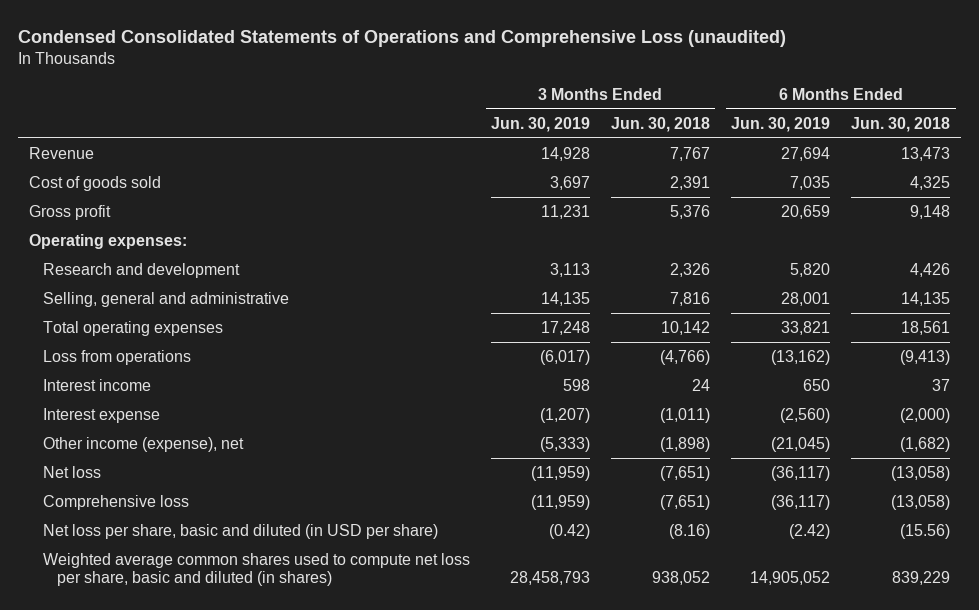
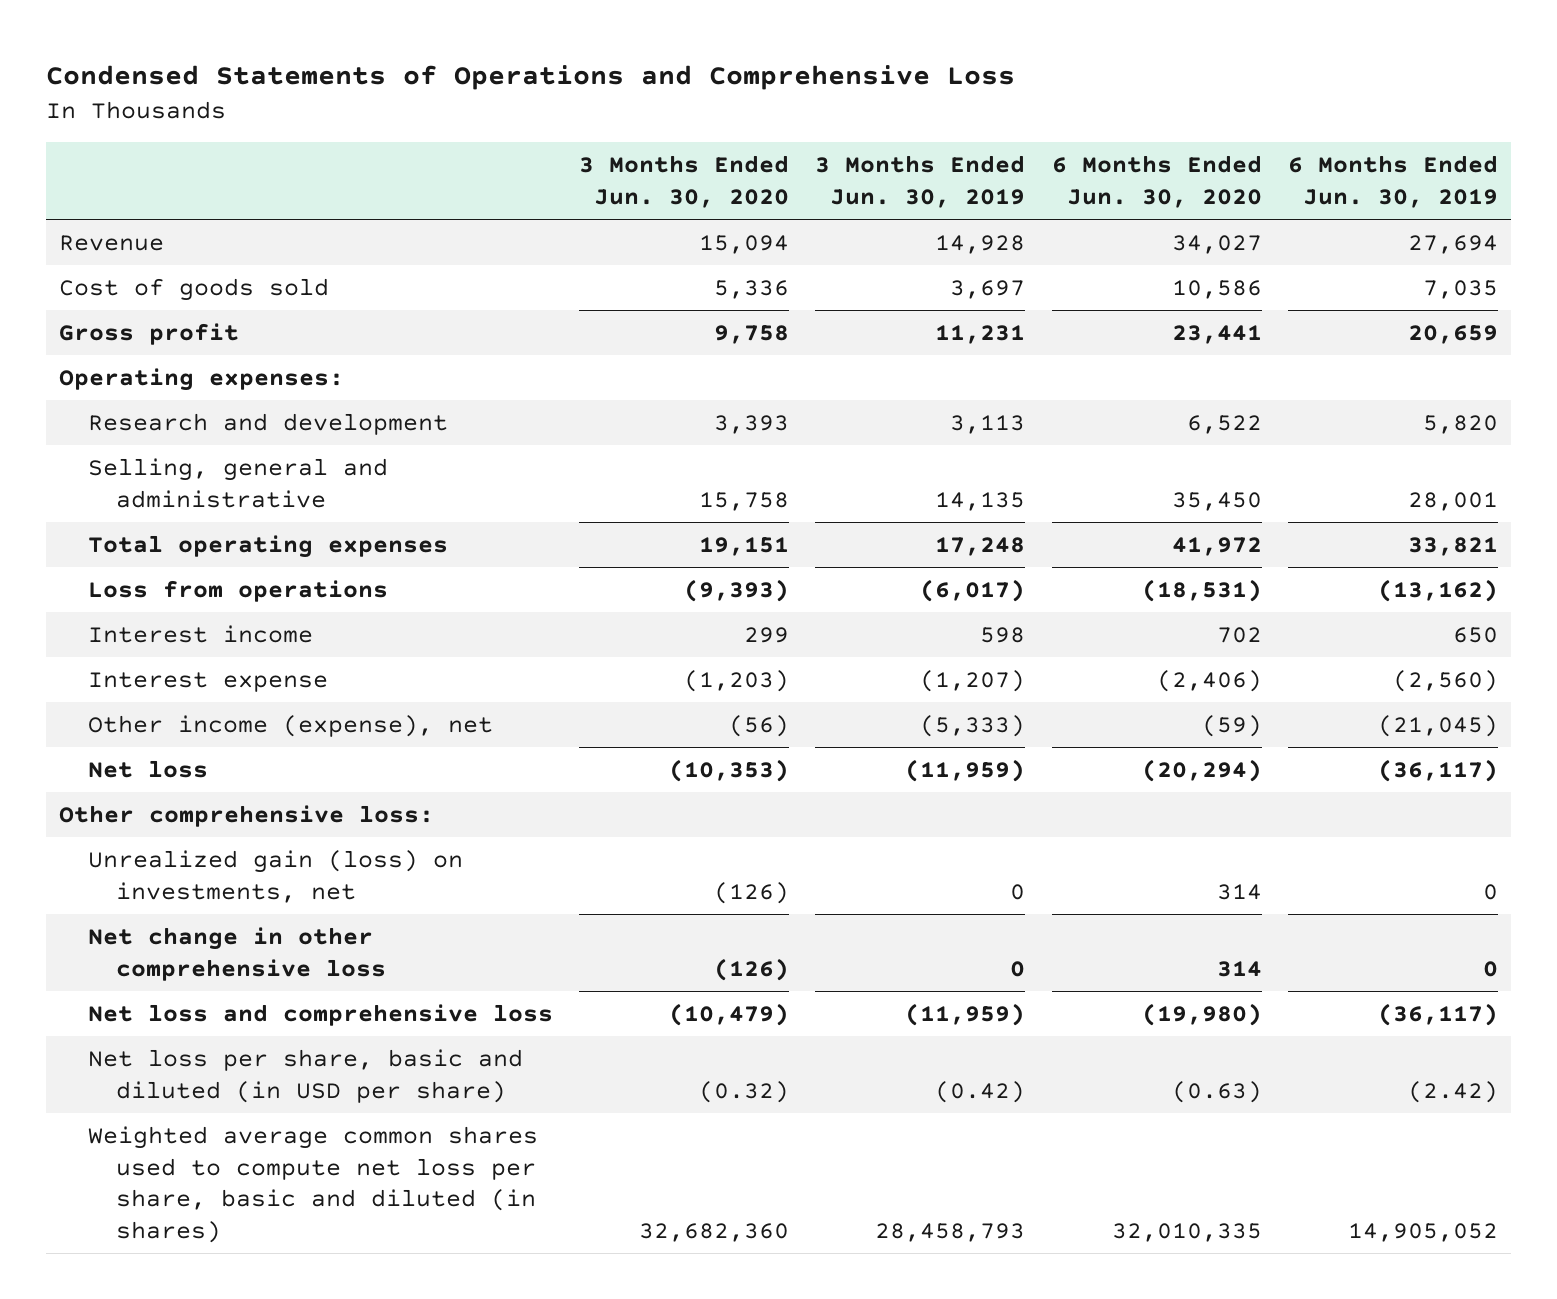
[18,29,787,47] Condensed Consolidated Statements of Operations and Comprehensive Loss (unaudited) -> [45,65,1015,91] Condensed Statements of Operations and Comprehensive Loss
[610,116,710,132] Jun. 30, 2018 -> none
[851,116,951,132] Jun. 30, 2018 -> none
none -> [578,155,789,208] 3 Months Ended Jun. 30, 2020
none -> [1051,155,1262,208] 6 Months Ended Jun. 30, 2020
none -> [58,804,434,827] Other comprehensive loss:
none -> [87,849,463,903] Unrealized gain (loss) on investments, net
none -> [87,926,387,981] Net change in other comprehensive loss
[42,494,189,510] Comprehensive loss -> [87,1003,553,1026] Net loss and comprehensive loss

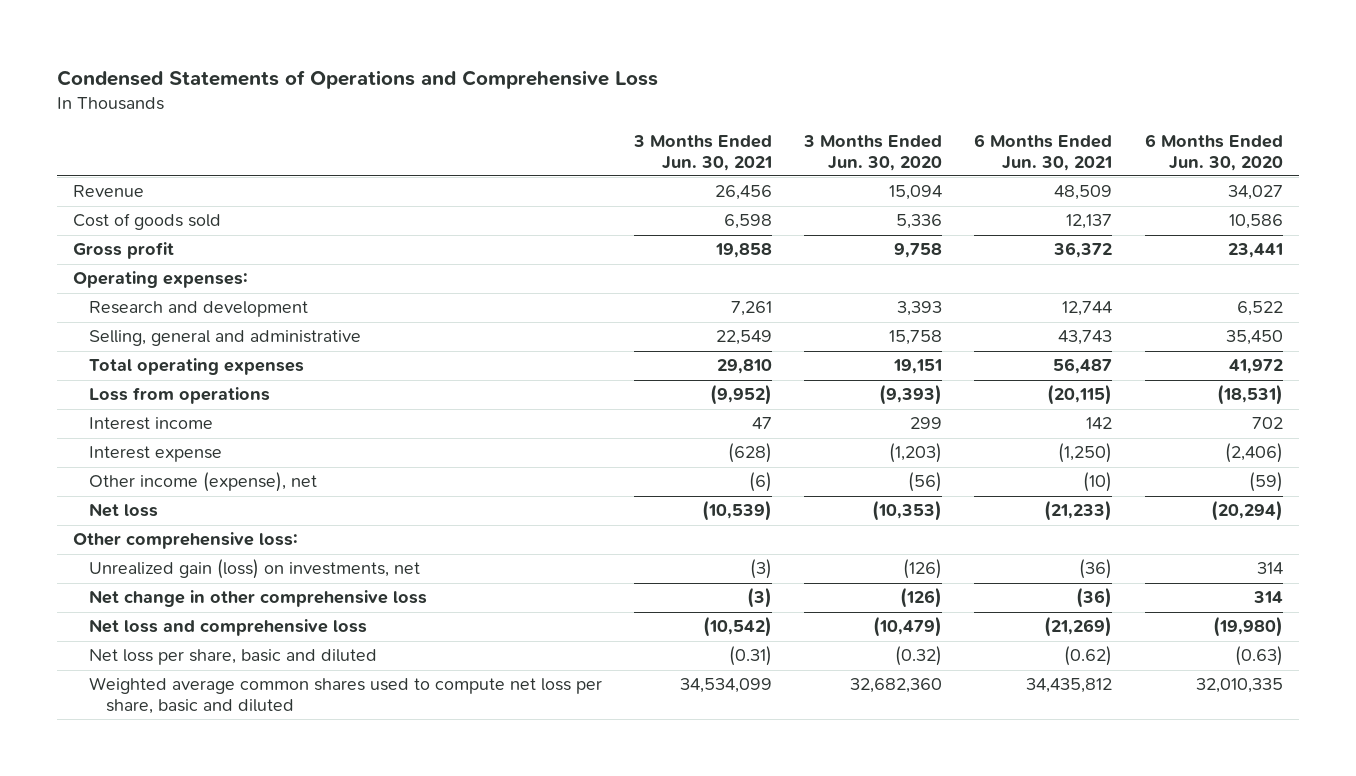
[815,155,1026,208] 3 Months Ended Jun. 30, 2019 -> none
[1288,155,1499,208] 6 Months Ended Jun. 30, 2019 -> none
none -> [633,134,773,171] 3 Months Ended Jun. 30, 2021
none -> [974,133,1113,171] 6 Months Ended Jun. 30, 2021
[87,1048,523,1103] Net loss per share, basic and diluted (in USD per share) -> [89,649,378,666] Net loss per share, basic and diluted
[87,1125,538,1244] Weighted average common shares used to compute net loss per share, basic and diluted (in shares) -> [89,677,603,715] Weighted average common shares used to compute net loss per share, basic and diluted

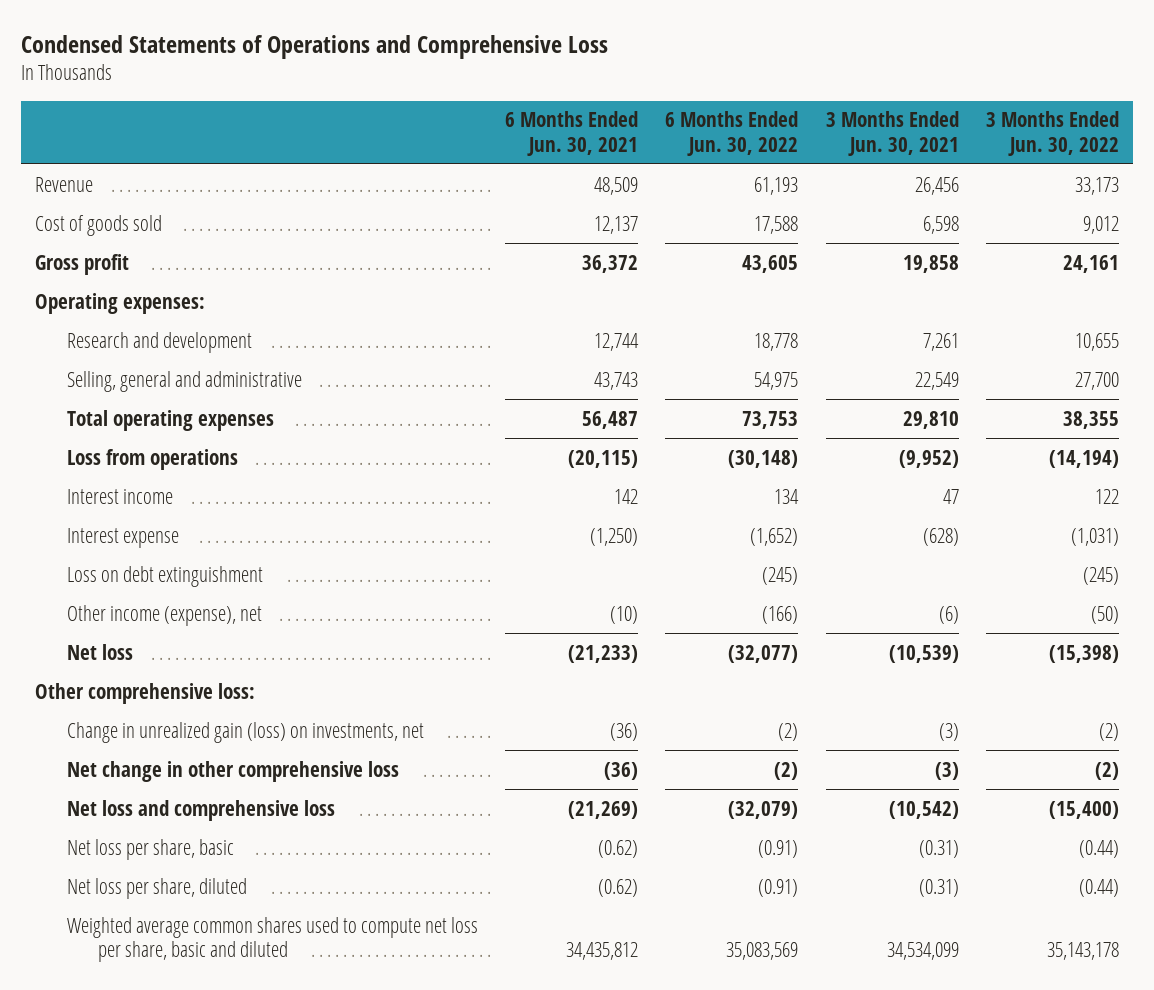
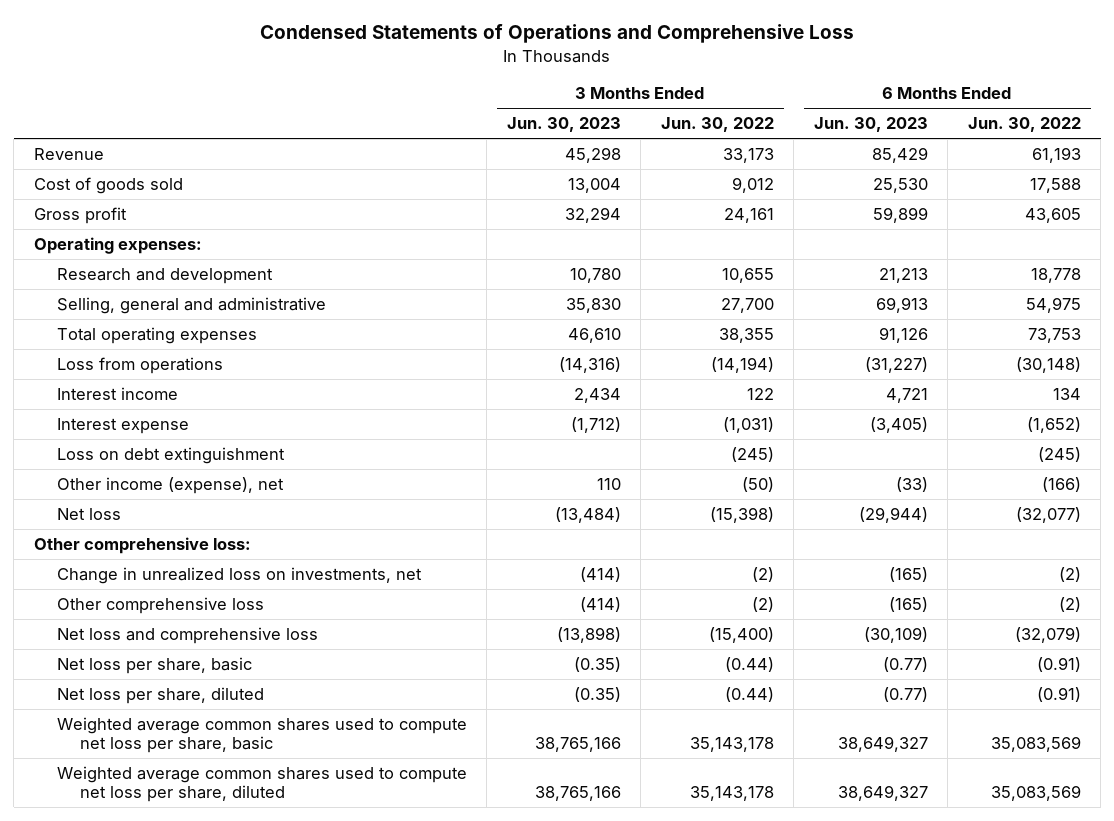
[504,111,638,156] 6 Months Ended Jun. 30, 2021 -> none
[825,111,959,156] 3 Months Ended Jun. 30, 2021 -> none
none -> [506,117,621,133] Jun. 30, 2023
none -> [813,117,928,133] Jun. 30, 2023
[66,721,424,743] Change in unrealized gain (loss) on investments, net -> [56,567,422,585] Change in unrealized loss on investments, net
[66,760,399,782] Net change in other comprehensive loss -> [56,597,264,615] Other comprehensive loss
[66,916,478,963] Weighted average common shares used to compute net loss per share, basic and diluted -> [56,717,467,754] Weighted average common shares used to compute net loss per share, basic
none -> [56,766,467,803] Weighted average common shares used to compute net loss per share, diluted

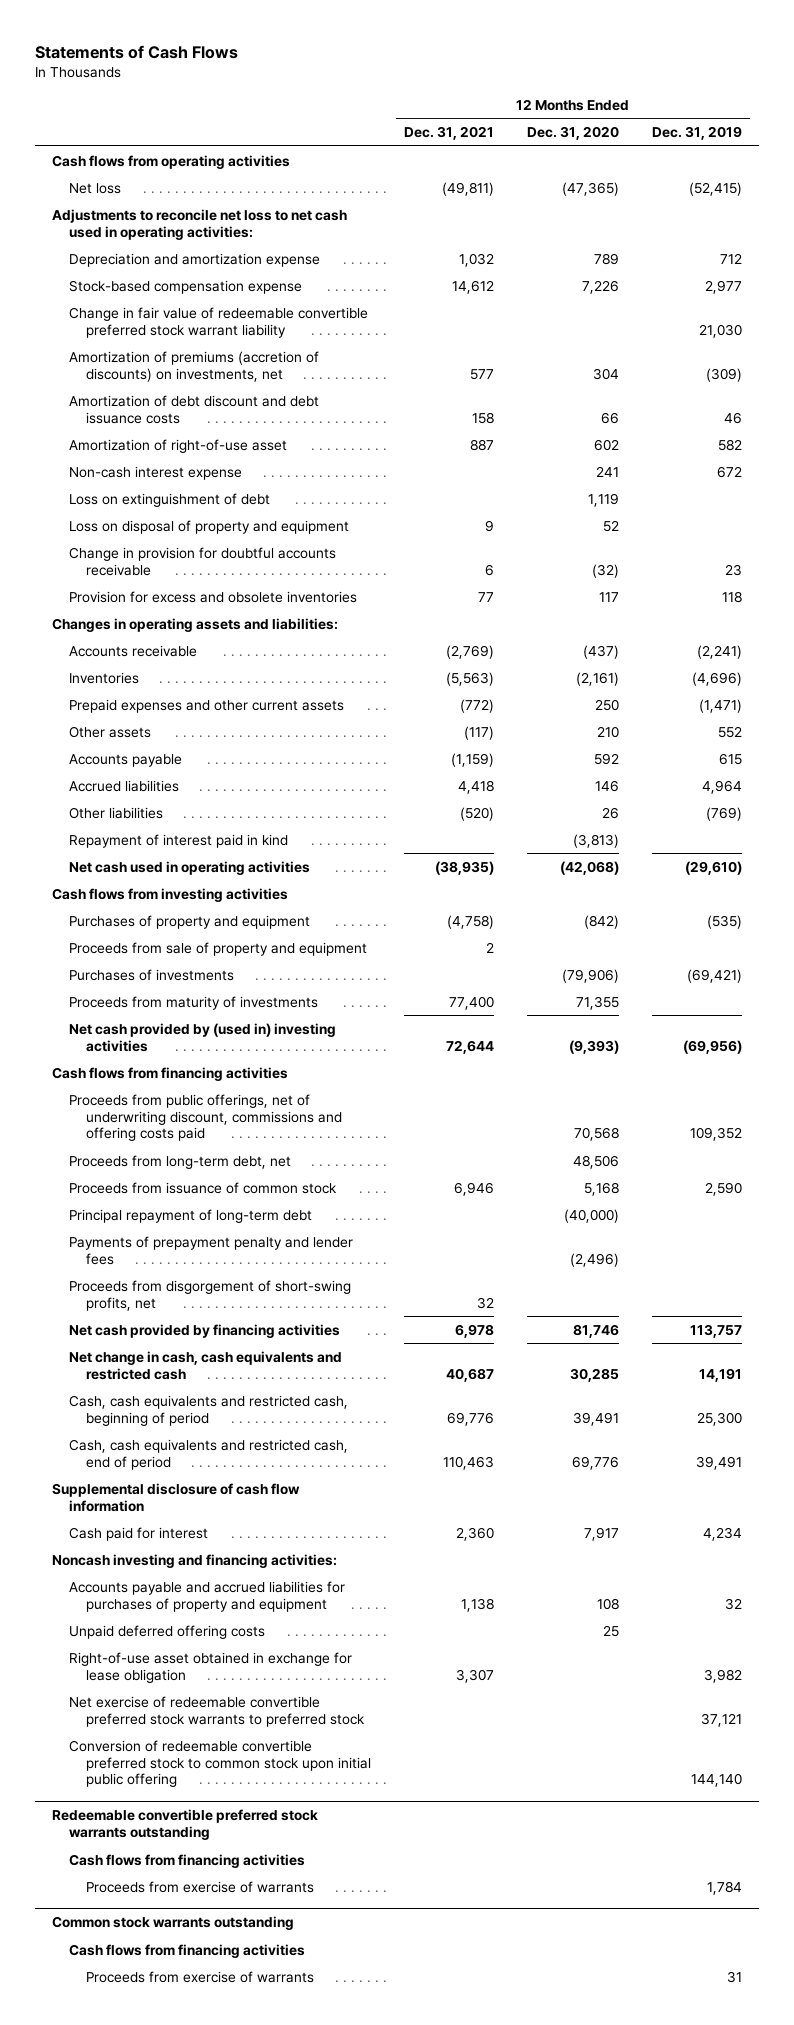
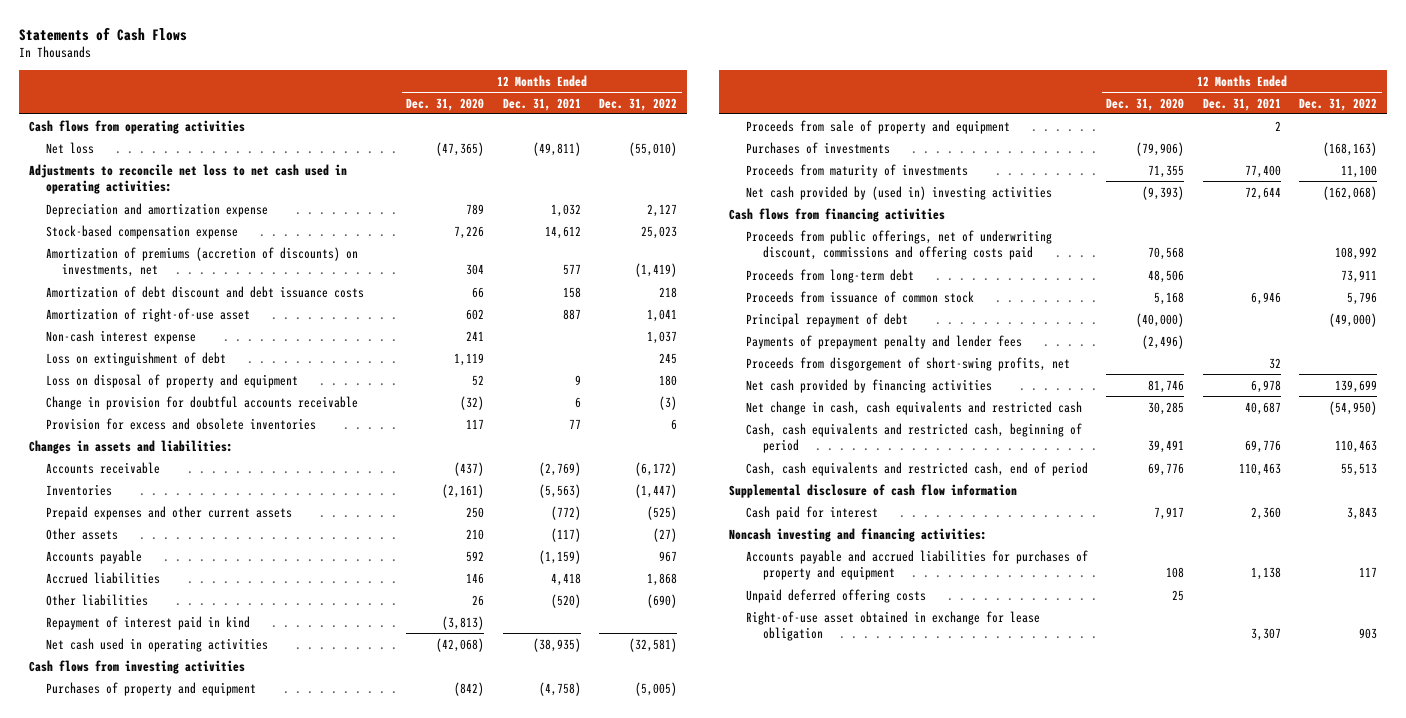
[652,126,743,141] Dec. 31, 2019 -> none
none -> [599,97,678,111] Dec. 31, 2022
[68,306,368,338] Change in fair value of redeemable convertible preferred stock warrant liability -> none
[51,617,338,632] Changes in operating assets and liabilities: -> [28,439,233,454] Changes in assets and liabilities:
[68,1154,291,1169] Proceeds from long-term debt, net -> [745,268,914,283] Proceeds from long-term debt
[68,1208,312,1223] Principal repayment of long-term debt -> [745,312,908,327] Principal repayment of debt
[68,1695,365,1727] Net exercise of redeemable convertible preferred stock warrants to preferred stock -> none
[68,1739,371,1788] Conversion of redeemable convertible preferred stock to common stock upon initial public offering -> none
[51,1809,318,1841] Redeemable convertible preferred stock warrants outstanding -> none
[68,1853,305,1868] Cash flows from financing activities -> none
[85,1880,314,1893] Proceeds from exercise of warrants -> none
[51,1916,294,1931] Common stock warrants outstanding -> none
[68,1943,305,1958] Cash flows from financing activities -> none
[85,1970,314,1983] Proceeds from exercise of warrants -> none

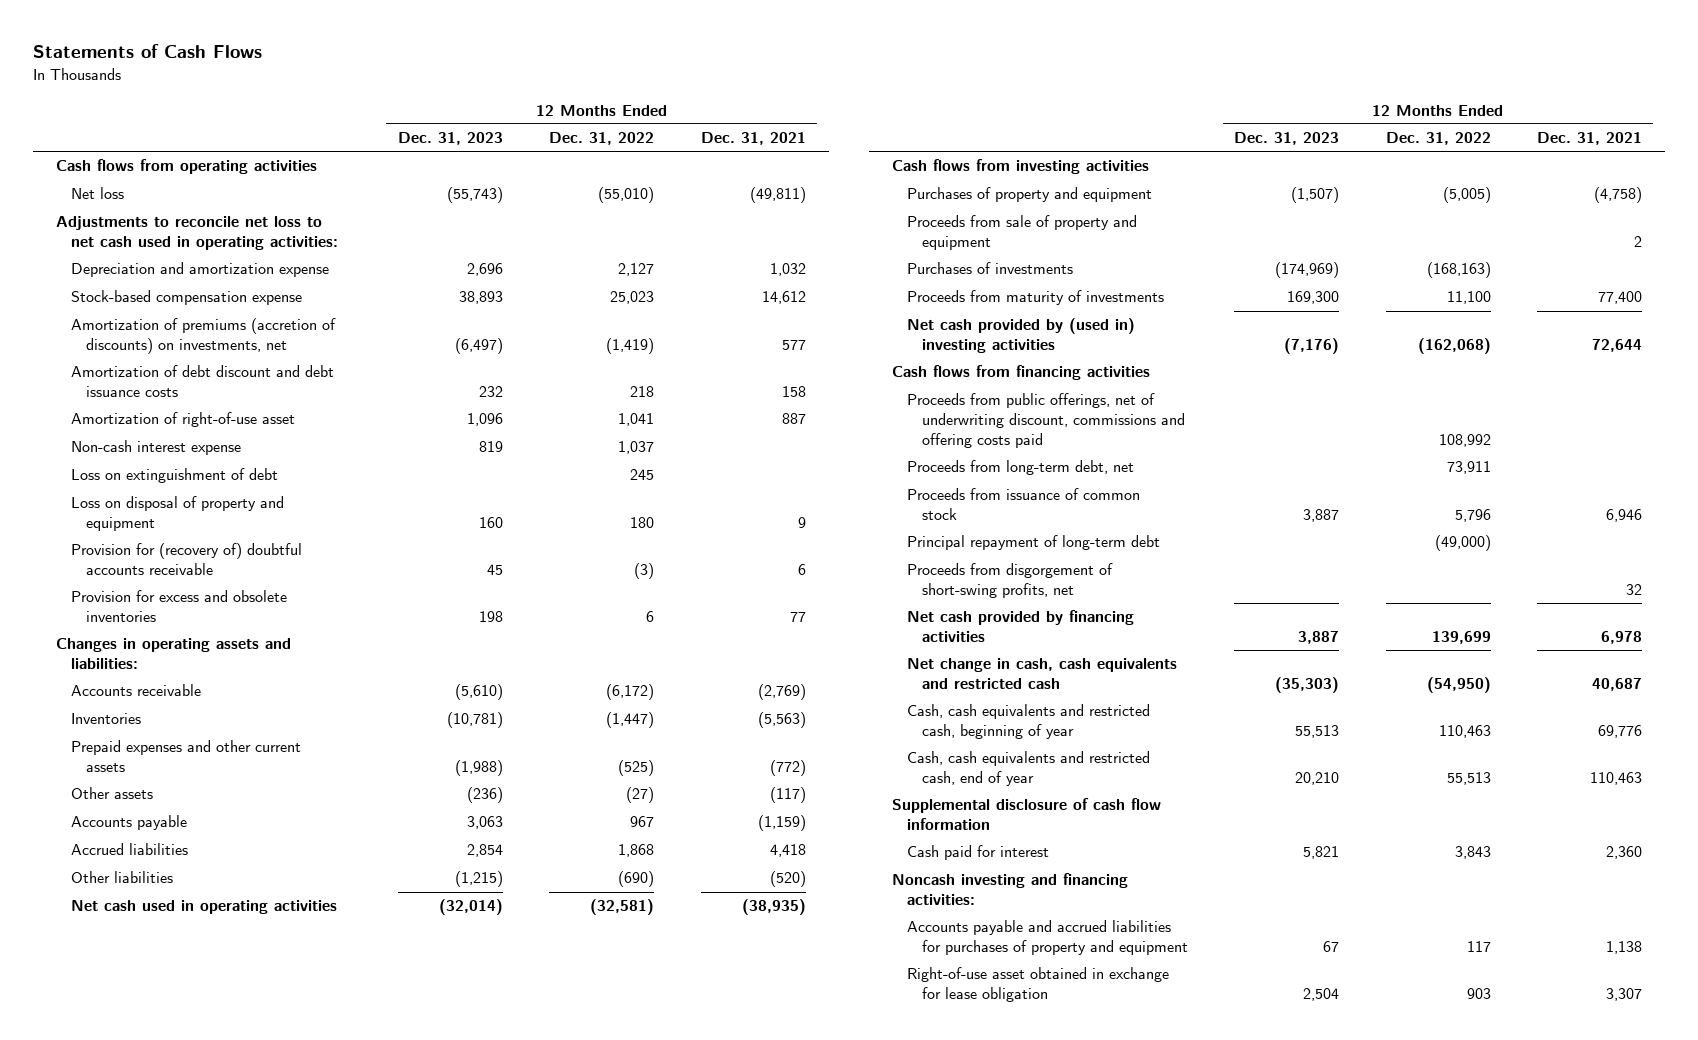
[406,97,485,111] Dec. 31, 2020 -> none
none -> [397,132,503,146] Dec. 31, 2023
[45,395,358,410] Change in provision for doubtful accounts receivable -> [70,543,302,576] Provision for (recovery of) doubtful accounts receivable
[28,439,233,454] Changes in assets and liabilities: -> [56,638,292,670] Changes in operating assets and liabilities:
[45,615,250,630] Repayment of interest paid in kind -> none
[745,268,914,283] Proceeds from long-term debt -> [907,460,1135,476] Proceeds from long-term debt, net
[745,334,1022,349] Payments of prepayment penalty and lender fees -> none
[745,312,908,327] Principal repayment of debt -> [907,535,1161,551] Principal repayment of long-term debt
[745,422,1082,454] Cash, cash equivalents and restricted cash, beginning of period -> [907,704,1151,740] Cash, cash equivalents and restricted cash, beginning of year
[745,461,1088,476] Cash, cash equivalents and restricted cash, end of period -> [907,751,1151,787] Cash, cash equivalents and restricted cash, end of year
[745,588,926,603] Unpaid deferred offering costs -> none

